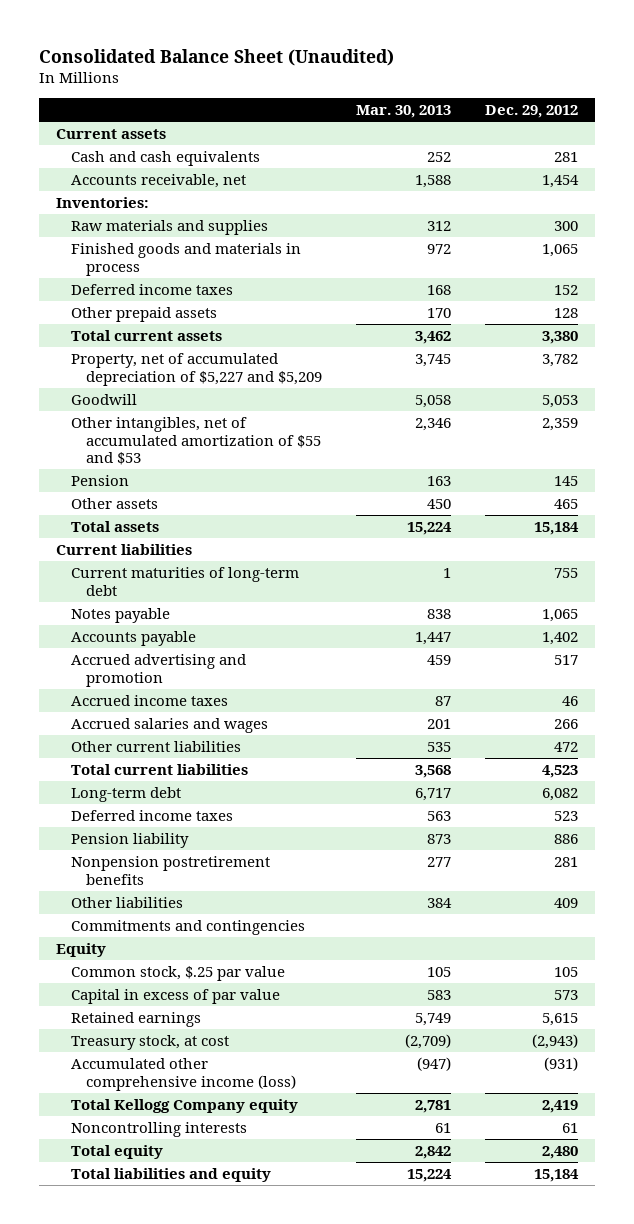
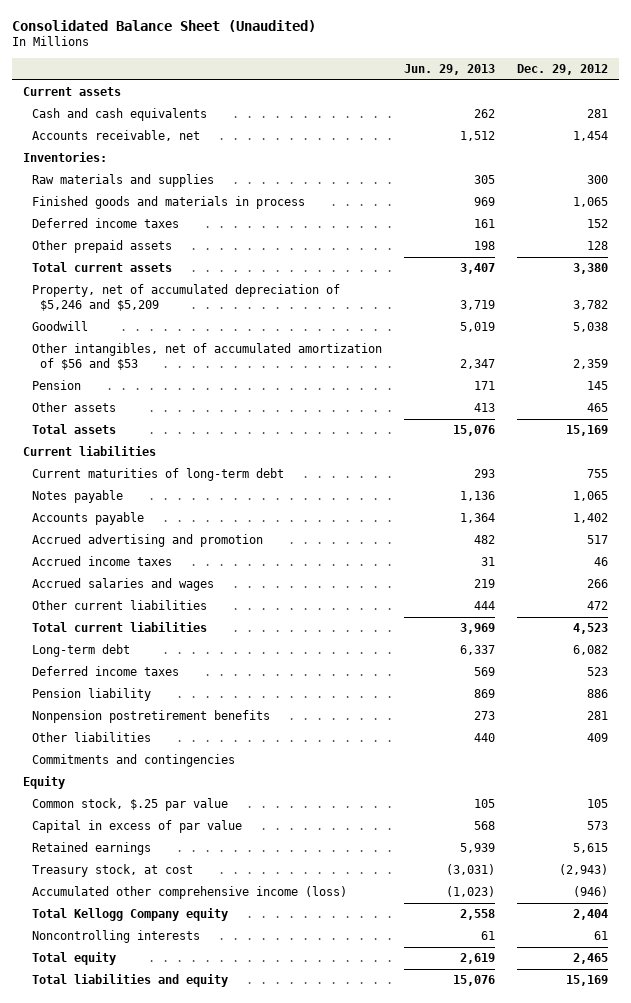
[355,104,451,118] Mar. 30, 2013 -> none
none -> [403,64,495,76] Jun. 29, 2013
[70,352,322,386] Property, net of accumulated depreciation of $5,227 and $5,209 -> [31,284,340,312] Property, net of accumulated depreciation of $5,246 and $5,209
[542,394,579,408] 5,053 -> [572,322,608,333] 5,038
[70,416,321,466] Other intangibles, net of accumulated amortization of $55 and $53 -> [31,343,382,371] Other intangibles, net of accumulated amortization of $56 and $53
[534,521,580,535] 15,184 -> [565,425,608,437] 15,169
[544,1056,579,1071] (931) -> [572,886,608,898] (946)
[542,1099,579,1113] 2,419 -> [572,909,608,921] 2,404
[542,1145,579,1159] 2,480 -> [572,953,608,965] 2,465
[534,1168,580,1182] 15,184 -> [565,975,608,987] 15,169

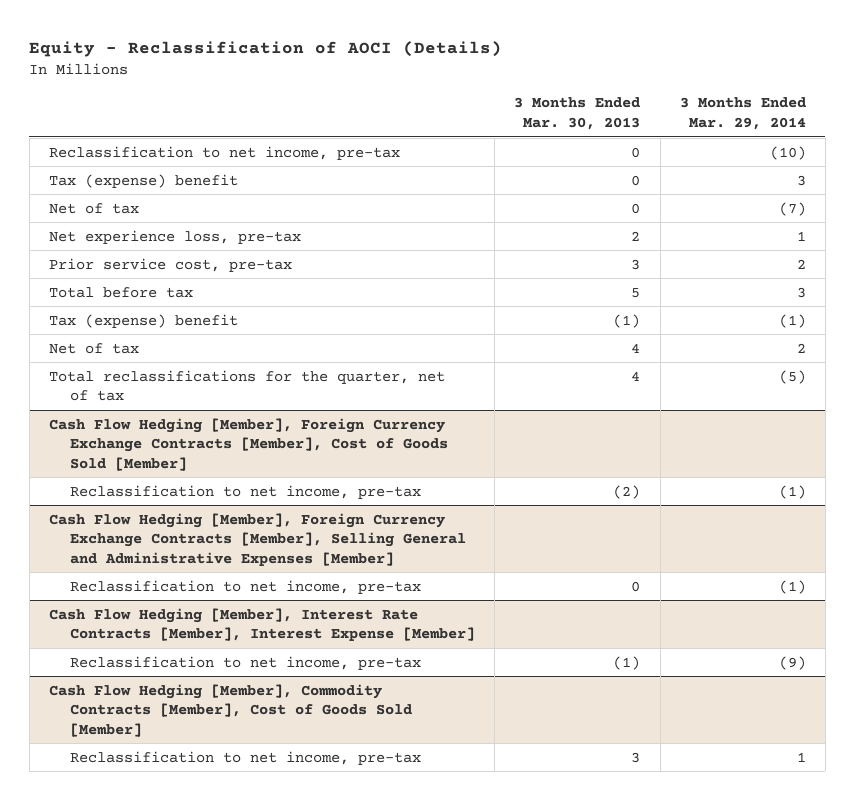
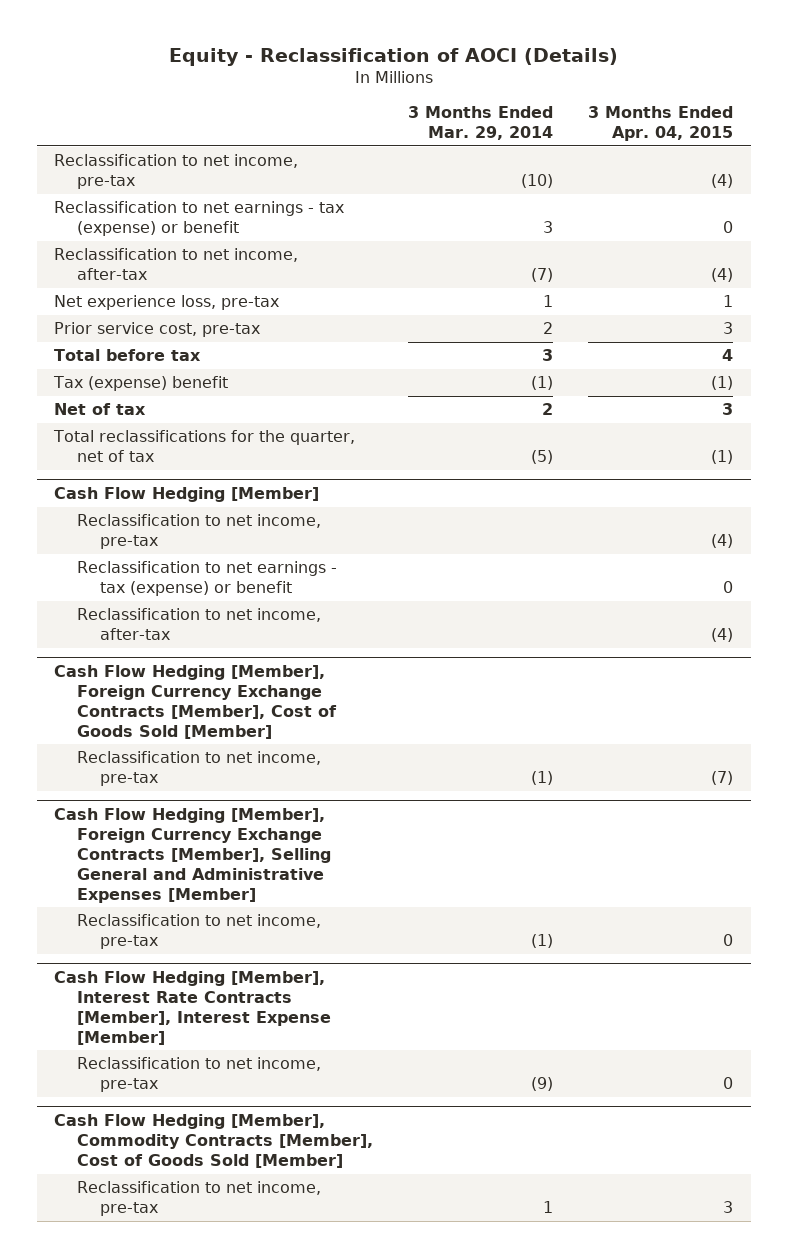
[514,97,641,131] 3 Months Ended Mar. 30, 2013 -> none
none -> [588,106,734,142] 3 Months Ended Apr. 04, 2015
[48,173,238,188] Tax (expense) benefit -> [54,201,345,237] Reclassification to net earnings - tax (expense) or benefit
[48,202,139,214] Net of tax -> [54,248,299,281] Reclassification to net income, after-tax
none -> [54,487,320,503] Cash Flow Hedging [Member]
none -> [77,514,322,550] Reclassification to net income, pre-tax
none -> [77,561,338,597] Reclassification to net earnings - tax (expense) or benefit
none -> [77,608,322,641] Reclassification to net income, after-tax

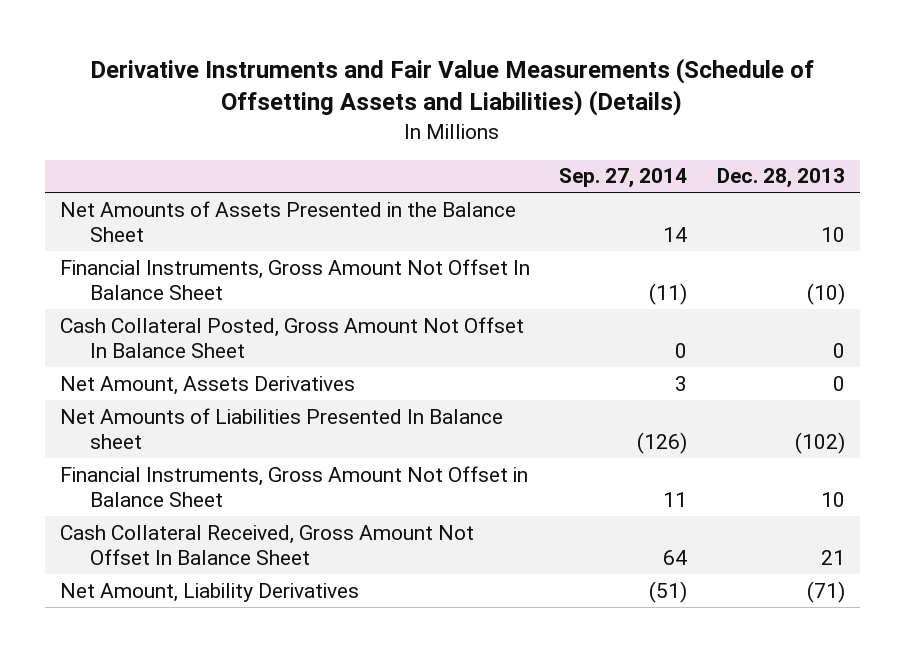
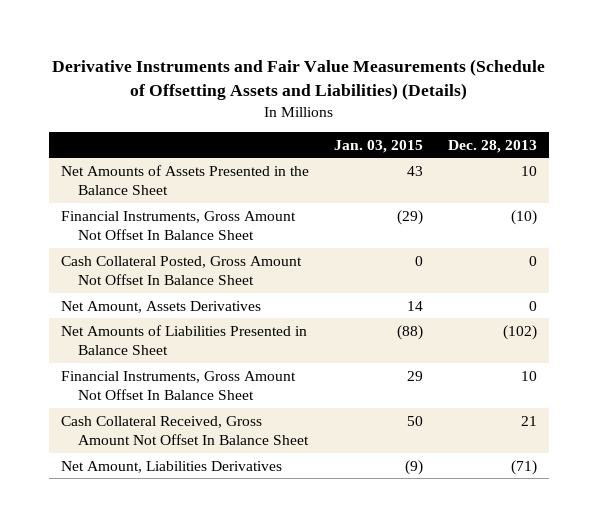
[559,168,688,189] Sep. 27, 2014 -> none
none -> [333,139,423,153] Jan. 03, 2015
[59,407,503,449] Net Amounts of Liabilities Presented In Balance sheet -> [61,324,308,355] Net Amounts of Liabilities Presented in Balance Sheet
[59,465,528,507] Financial Instruments, Gross Amount Not Offset in Balance Sheet -> [61,370,297,400] Financial Instruments, Gross Amount Not Offset In Balance Sheet
[59,582,359,602] Net Amount, Liability Derivatives -> [61,460,283,473] Net Amount, Liabilities Derivatives

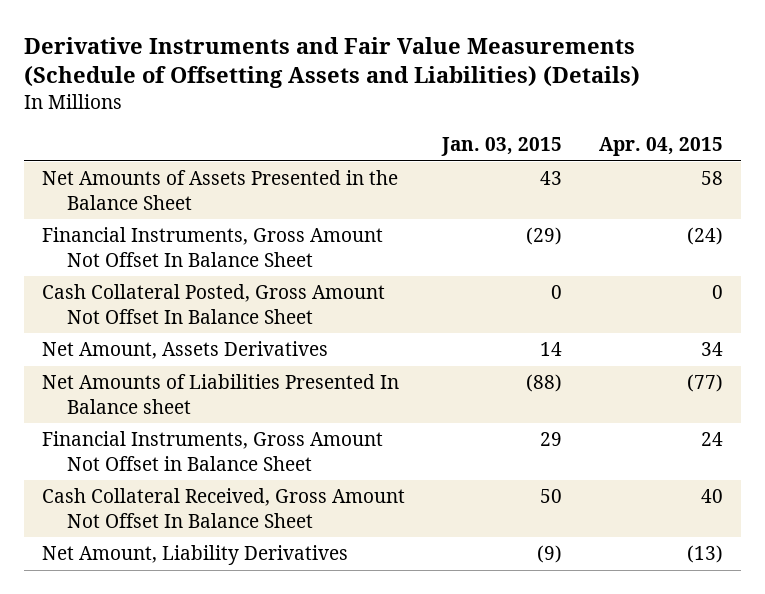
[447,139,537,153] Dec. 28, 2013 -> none
none -> [598,137,723,157] Apr. 04, 2015
[61,324,308,355] Net Amounts of Liabilities Presented in Balance Sheet -> [42,374,400,414] Net Amounts of Liabilities Presented In Balance sheet
[61,370,297,400] Financial Instruments, Gross Amount Not Offset In Balance Sheet -> [42,431,384,471] Financial Instruments, Gross Amount Not Offset in Balance Sheet
[61,460,283,473] Net Amount, Liabilities Derivatives -> [42,545,349,566] Net Amount, Liability Derivatives

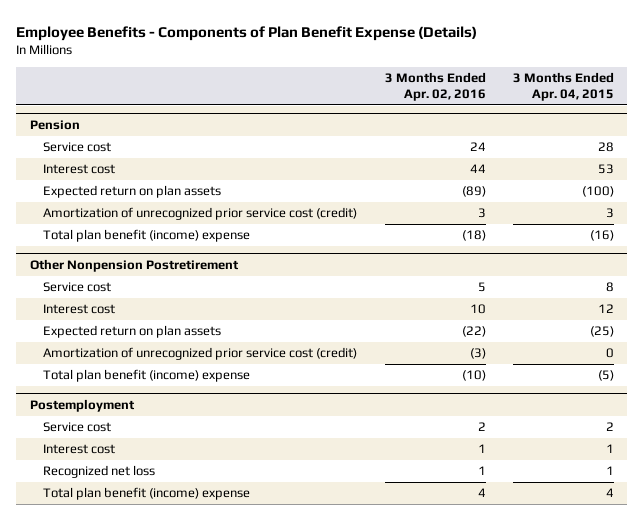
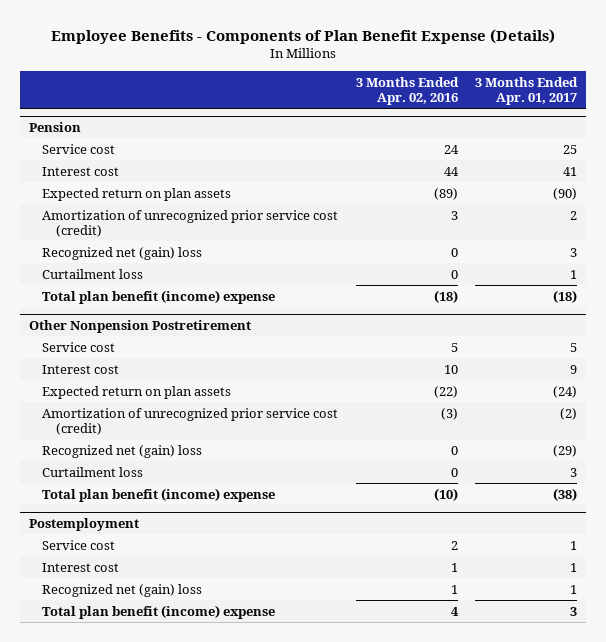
[512,72,614,102] 3 Months Ended Apr. 04, 2015 -> none
none -> [475,77,579,106] 3 Months Ended Apr. 01, 2017
none -> [42,246,203,260] Recognized net (gain) loss
none -> [42,268,144,279] Curtailment loss
none -> [42,444,203,458] Recognized net (gain) loss
none -> [42,466,144,477] Curtailment loss
[43,465,156,479] Recognized net loss -> [42,583,203,597] Recognized net (gain) loss

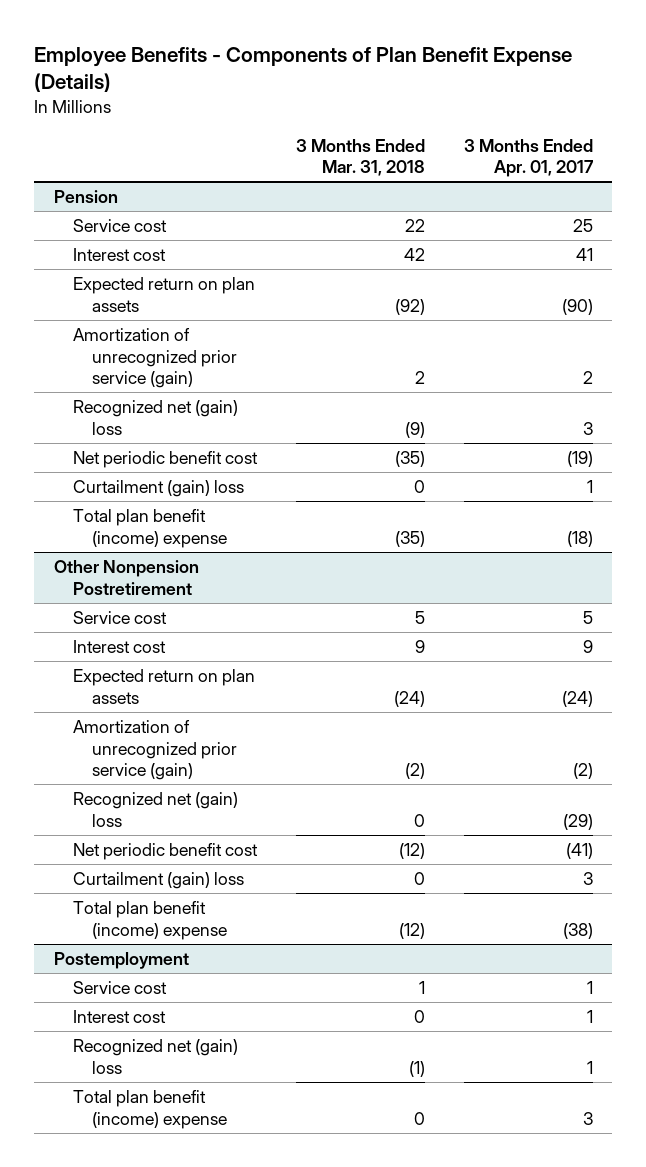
[355,77,459,106] 3 Months Ended Apr. 02, 2016 -> none
none -> [295,138,425,177] 3 Months Ended Mar. 31, 2018
[42,209,339,237] Amortization of unrecognized prior service cost (credit) -> [72,327,237,389] Amortization of unrecognized prior service (gain)
none -> [72,450,258,468] Net periodic benefit cost
[42,268,144,279] Curtailment loss -> [72,479,244,497] Curtailment (gain) loss
[42,407,339,435] Amortization of unrecognized prior service cost (credit) -> [72,719,237,781] Amortization of unrecognized prior service (gain)
none -> [72,842,258,860] Net periodic benefit cost
[42,466,144,477] Curtailment loss -> [72,871,244,889] Curtailment (gain) loss

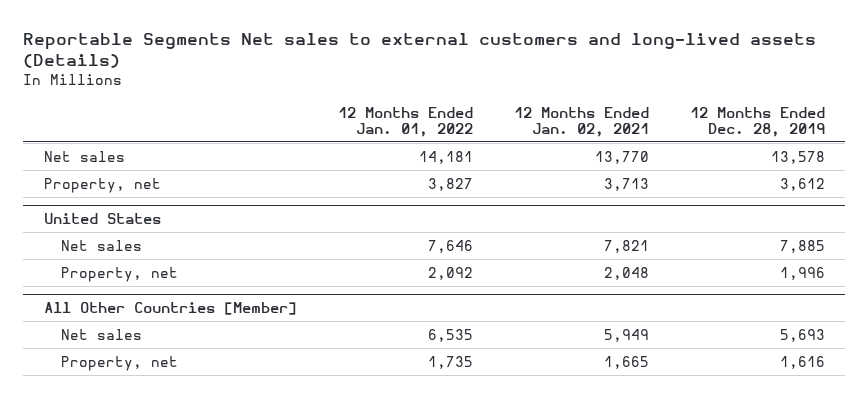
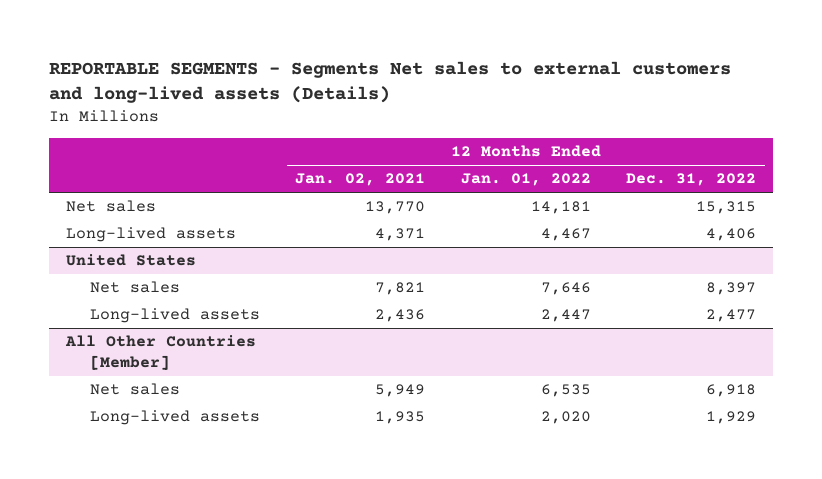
[23,32,817,69] Reportable Segments Net sales to external customers and long-lived assets (Details) -> [48,61,731,104] REPORTABLE SEGMENTS - Segments Net sales to external customers and long-lived assets (Details)
[689,106,825,137] 12 Months Ended Dec. 28, 2019 -> none
none -> [625,173,756,187] Dec. 31, 2022
[43,177,161,193] Property, net -> none
none -> [66,227,237,243] Long-lived assets
[61,266,179,282] Property, net -> none
none -> [90,308,261,324] Long-lived assets
[61,355,179,371] Property, net -> none
none -> [90,410,261,426] Long-lived assets

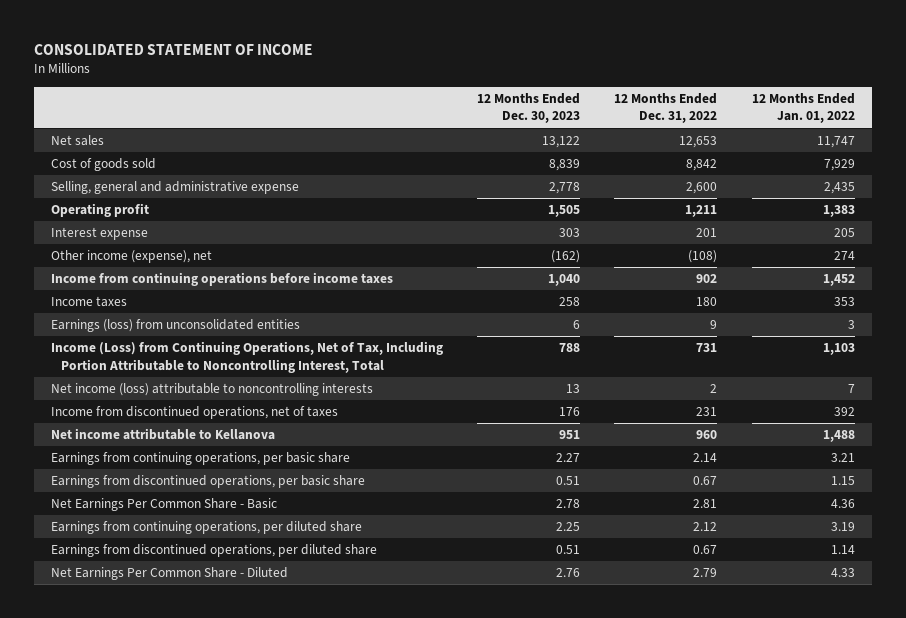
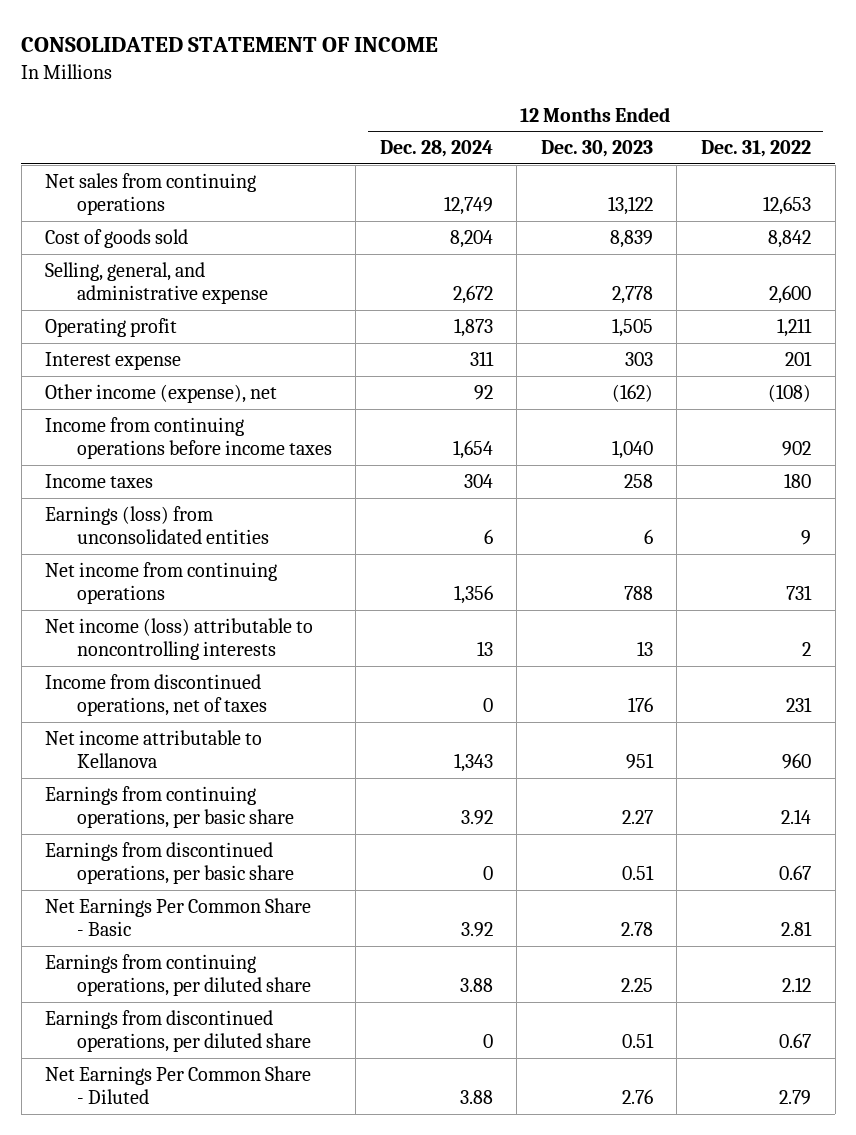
[751,92,855,124] 12 Months Ended Jan. 01, 2022 -> none
none -> [379,140,493,158] Dec. 28, 2024
[51,135,105,147] Net sales -> [45,173,257,215] Net sales from continuing operations
[51,181,300,195] Selling, general and administrative expense -> [45,262,268,304] Selling, general, and administrative expense
[51,341,444,373] Income (Loss) from Continuing Operations, Net of Tax, Including Portion Attributable to Noncontrolling Interest, Total -> [45,562,278,604] Net income from continuing operations

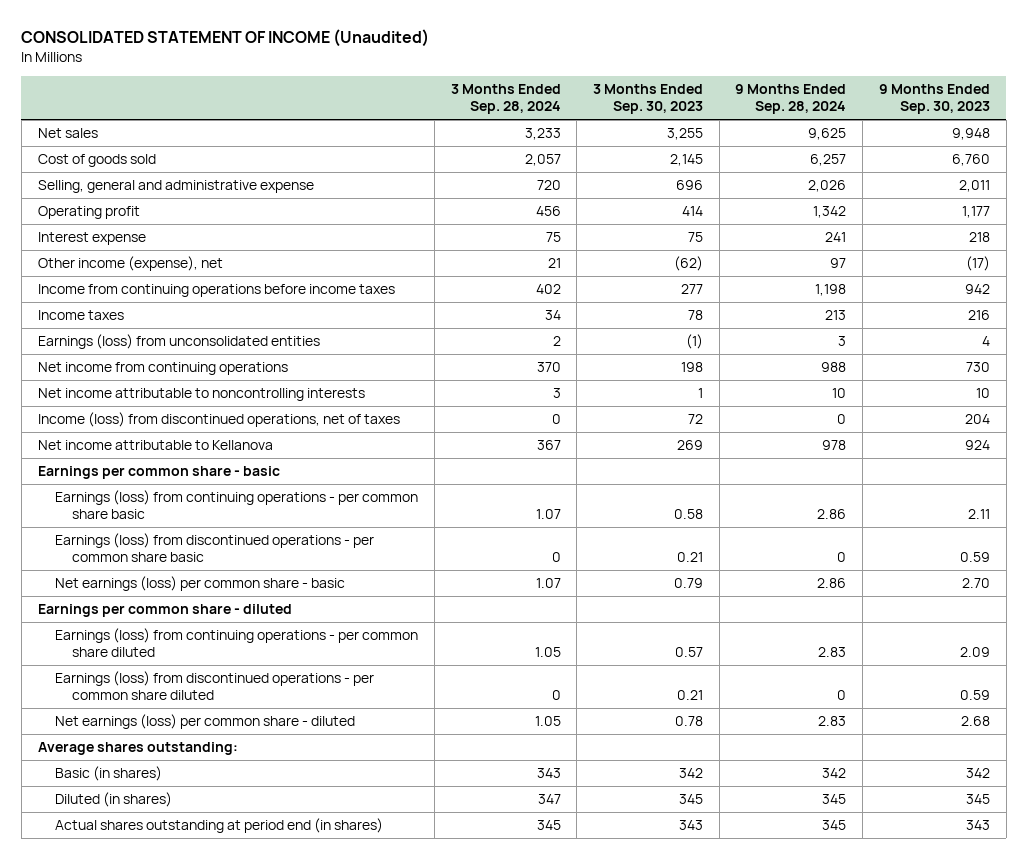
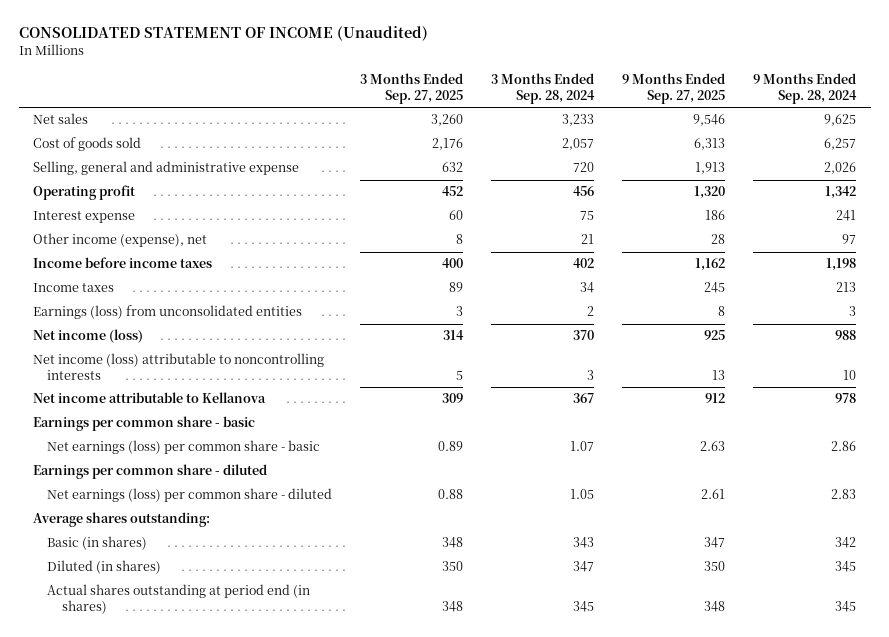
[592,84,703,115] 3 Months Ended Sep. 30, 2023 -> none
[878,84,990,115] 9 Months Ended Sep. 30, 2023 -> none
none -> [360,73,464,105] 3 Months Ended Sep. 27, 2025
none -> [622,73,726,105] 9 Months Ended Sep. 27, 2025
[37,284,395,298] Income from continuing operations before income taxes -> [32,257,212,269] Income before income taxes
[37,412,400,428] Income (loss) from discontinued operations, net of taxes -> none
[37,362,288,376] Net income from continuing operations -> [32,329,143,344] Net income (loss)
[37,388,365,402] Net income attributable to noncontrolling interests -> [32,353,324,381] Net income (loss) attributable to noncontrolling interests
[55,490,419,520] Earnings (loss) from continuing operations - per common share basic -> none
[55,533,375,563] Earnings (loss) from discontinued operations - per common share basic -> none
[55,628,419,658] Earnings (loss) from continuing operations - per common share diluted -> none
[55,671,375,701] Earnings (loss) from discontinued operations - per common share diluted -> none

